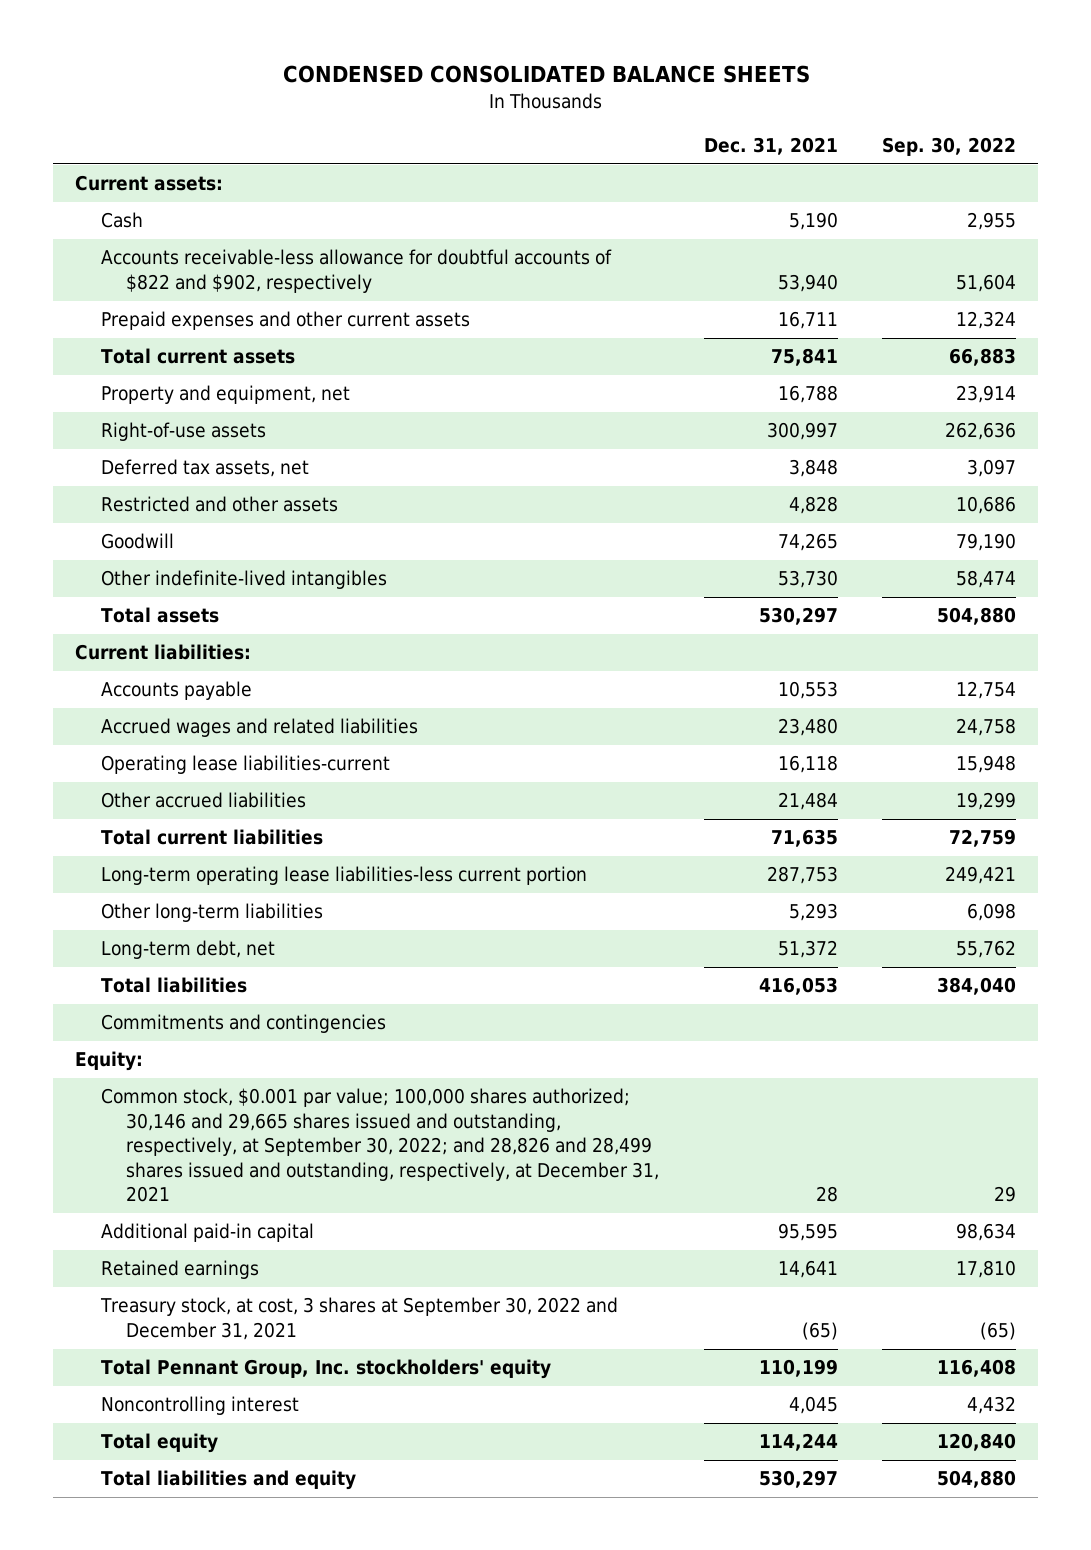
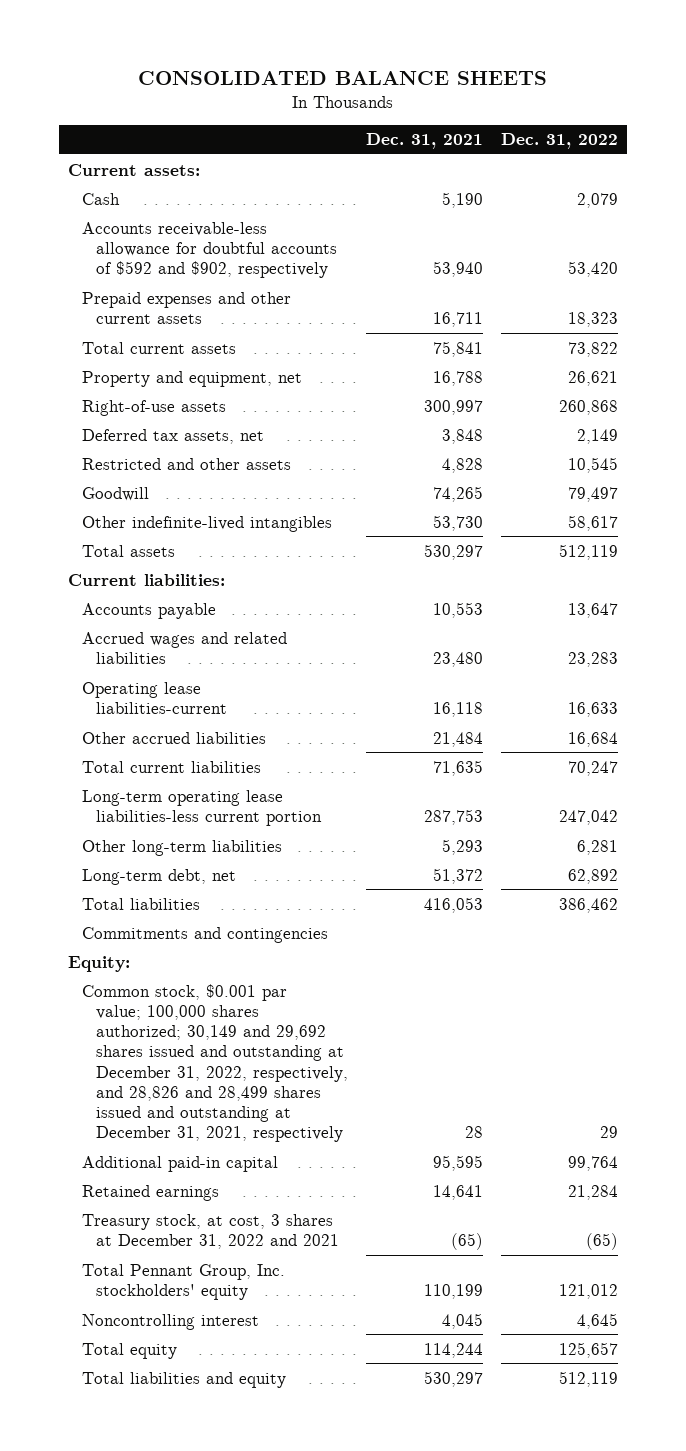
[282,65,810,84] CONDENSED CONSOLIDATED BALANCE SHEETS -> [137,70,547,85] CONSOLIDATED BALANCE SHEETS
[881,136,1016,156] Sep. 30, 2022 -> none
none -> [501,133,619,150] Dec. 31, 2022
[100,249,612,293] Accounts receivable-less allowance for doubtful accounts of $822 and $902, respectively -> [81,221,337,279] Accounts receivable-less allowance for doubtful accounts of $592 and $902, respectively
[100,1088,660,1203] Common stock, $0.001 par value; 100,000 shares authorized; 30,146 and 29,665 shares issued and outstanding, respectively, at September 30, 2022; and 28,826 and 28,499 shares issued and outstanding, respectively, at December 31, 2021 -> [81,983,348,1143] Common stock, $0.001 par value; 100,000 shares authorized; 30,149 and 29,692 shares issued and outstanding at December 31, 2022, respectively, and 28,826 and 28,499 shares issued and outstanding at December 31, 2021, respectively
[99,1297,618,1340] Treasury stock, at cost, 3 shares at September 30, 2022 and December 31, 2021 -> [81,1213,339,1249] Treasury stock, at cost, 3 shares at December 31, 2022 and 2021

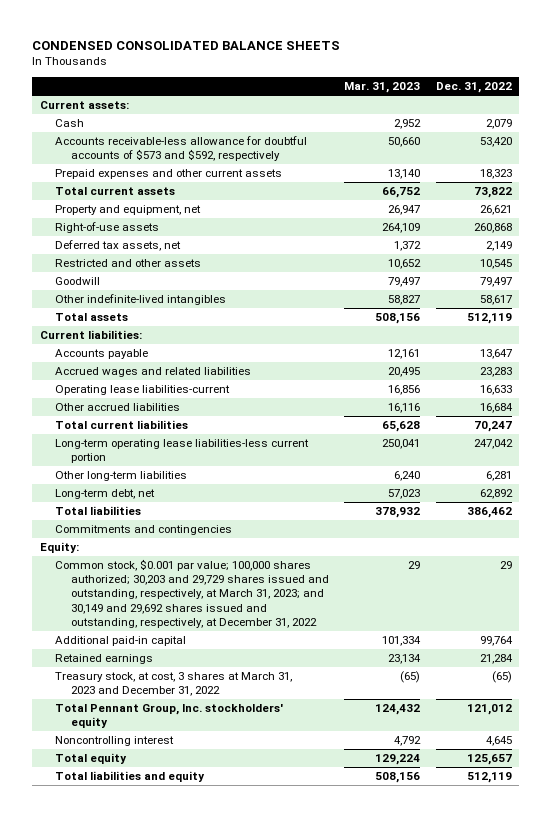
[137,70,547,85] CONSOLIDATED BALANCE SHEETS -> [32,40,341,50] CONDENSED CONSOLIDATED BALANCE SHEETS
[366,133,484,150] Dec. 31, 2021 -> none
none -> [344,82,421,94] Mar. 31, 2023
[81,221,337,279] Accounts receivable-less allowance for doubtful accounts of $592 and $902, respectively -> [55,136,308,162] Accounts receivable-less allowance for doubtful accounts of $573 and $592, respectively
[81,983,348,1143] Common stock, $0.001 par value; 100,000 shares authorized; 30,149 and 29,692 shares issued and outstanding at December 31, 2022, respectively, and 28,826 and 28,499 shares issued and outstanding at December 31, 2021, respectively -> [55,559,329,628] Common stock, $0.001 par value; 100,000 shares authorized; 30,203 and 29,729 shares issued and outstanding, respectively, at March 31, 2023; and 30,149 and 29,692 shares issued and outstanding, respectively, at December 31, 2022
[81,1213,339,1249] Treasury stock, at cost, 3 shares at December 31, 2022 and 2021 -> [55,672,293,697] Treasury stock, at cost, 3 shares at March 31, 2023 and December 31, 2022

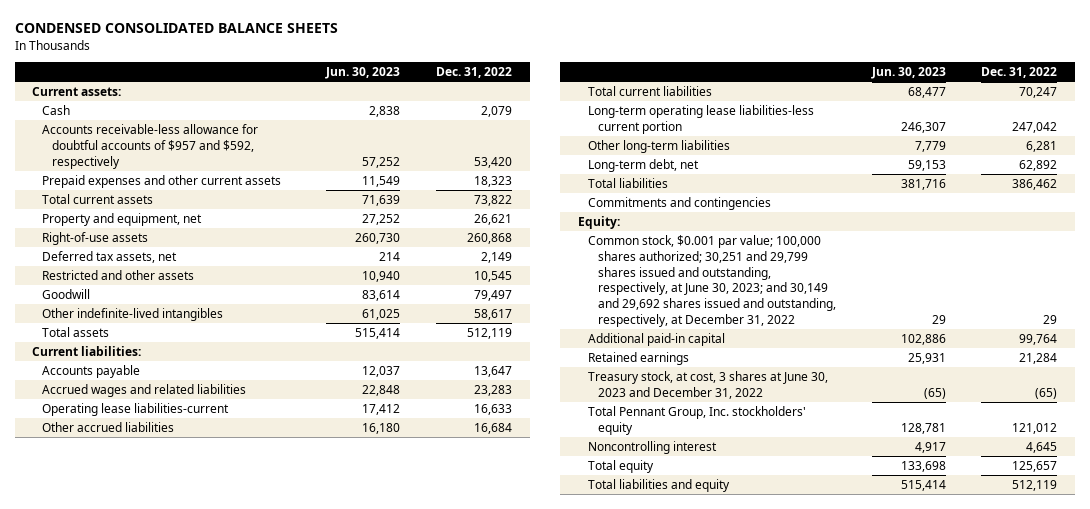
[344,82,421,94] Mar. 31, 2023 -> none
none -> [325,67,401,80] Jun. 30, 2023
[55,136,308,162] Accounts receivable-less allowance for doubtful accounts of $573 and $592, respectively -> [42,124,259,169] Accounts receivable-less allowance for doubtful accounts of $957 and $592, respectively
[55,559,329,628] Common stock, $0.001 par value; 100,000 shares authorized; 30,203 and 29,729 shares issued and outstanding, respectively, at March 31, 2023; and 30,149 and 29,692 shares issued and outstanding, respectively, at December 31, 2022 -> [587,235,836,327] Common stock, $0.001 par value; 100,000 shares authorized; 30,251 and 29,799 shares issued and outstanding, respectively, at June 30, 2023; and 30,149 and 29,692 shares issued and outstanding, respectively, at December 31, 2022
[55,672,293,697] Treasury stock, at cost, 3 shares at March 31, 2023 and December 31, 2022 -> [587,371,828,399] Treasury stock, at cost, 3 shares at June 30, 2023 and December 31, 2022

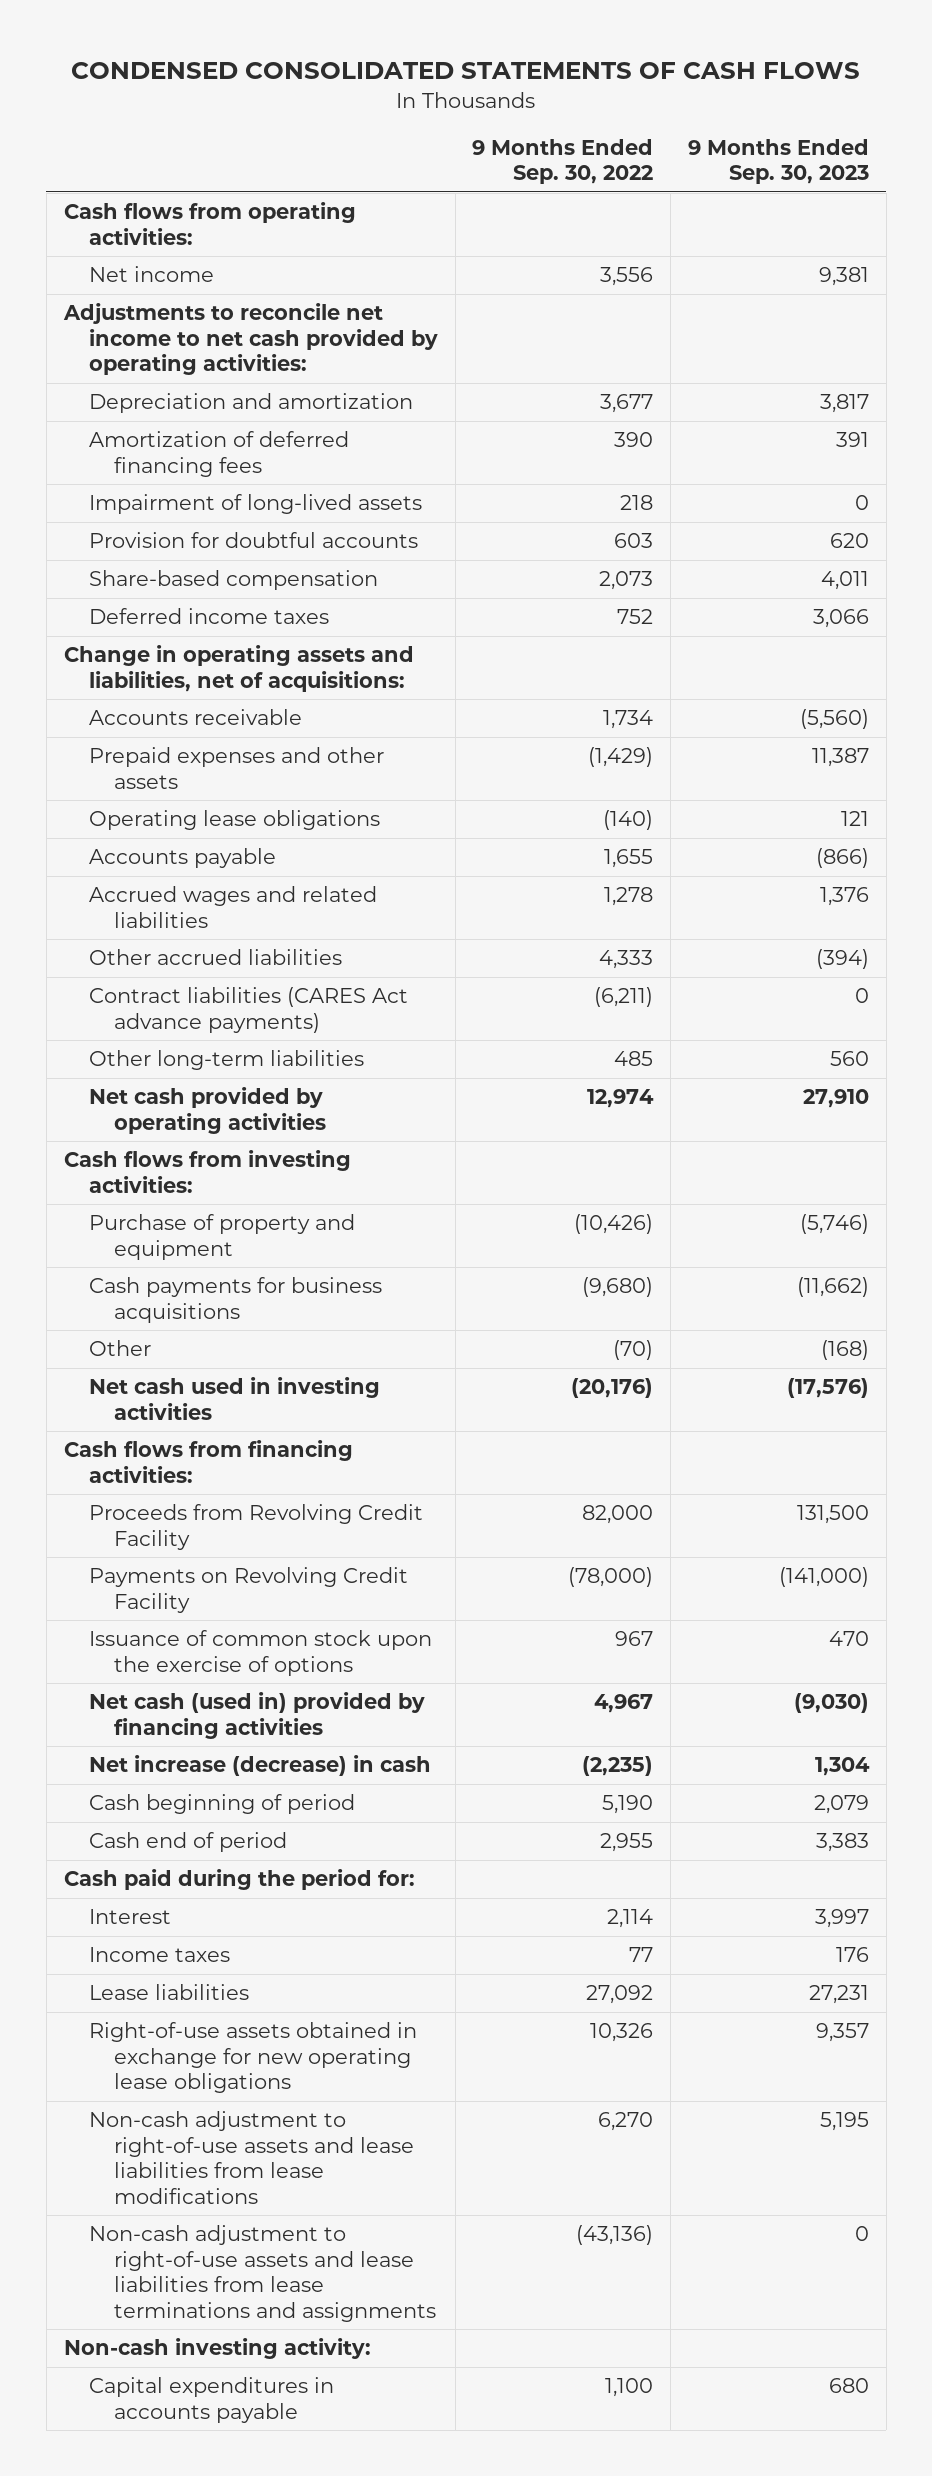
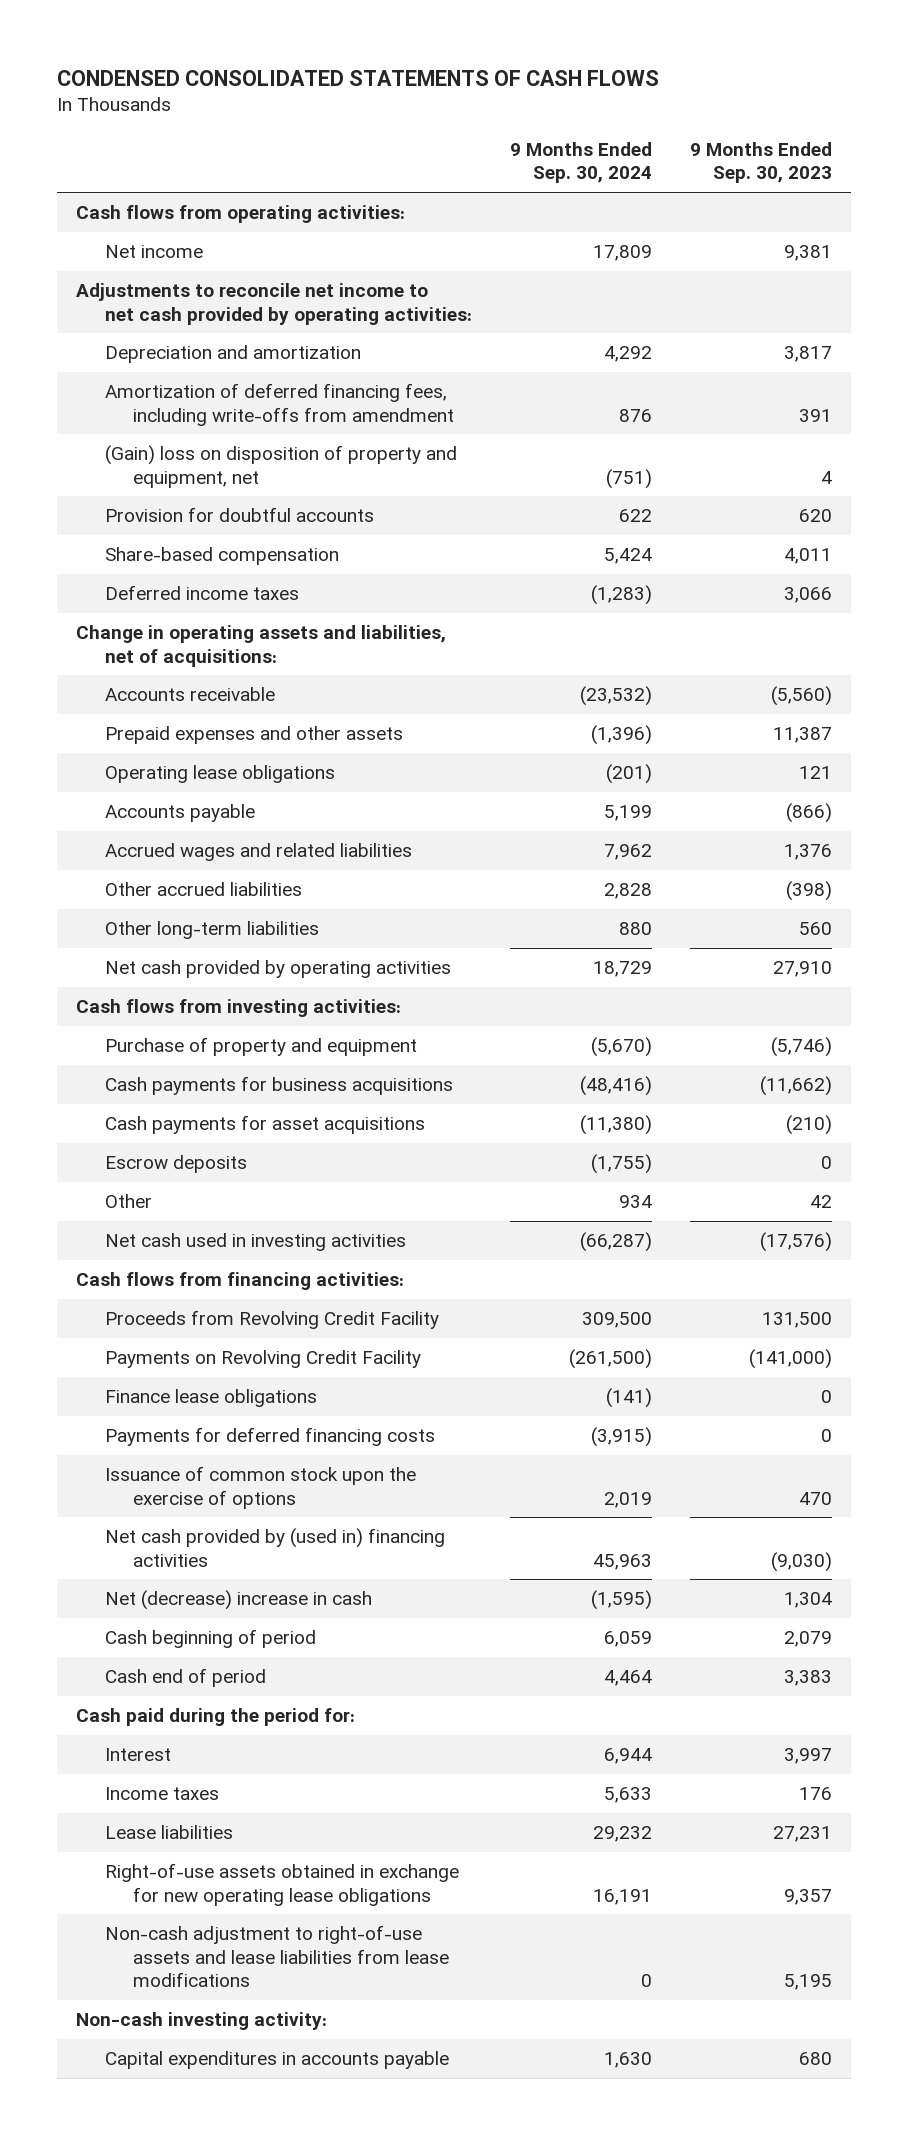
[472,138,654,185] 9 Months Ended Sep. 30, 2022 -> none
none -> [509,141,652,184] 9 Months Ended Sep. 30, 2024
[88,494,422,515] Impairment of long-lived assets -> none
[88,431,349,477] Amortization of deferred financing fees -> [104,382,455,426] Amortization of deferred financing fees, including write-offs from amendment
none -> [104,444,457,488] (Gain) loss on disposition of property and equipment, net
[88,987,408,1033] Contract liabilities (CARES Act advance payments) -> none
[815,949,869,970] (394) -> [785,880,832,901] (398)
none -> [104,1114,425,1134] Cash payments for asset acquisitions
none -> [104,1154,247,1173] Escrow deposits
[820,1340,869,1361] (168) -> [809,1194,832,1208] 42
none -> [104,1388,317,1407] Finance lease obligations
none -> [104,1426,435,1446] Payments for deferred financing costs
[88,1692,425,1739] Net cash (used in) provided by financing activities -> [104,1527,445,1567] Net cash provided by (used in) financing activities
[88,1755,431,1777] Net increase (decrease) in cash -> [104,1589,372,1610] Net (decrease) increase in cash
[88,2225,437,2322] Non-cash adjustment to right-of-use assets and lease liabilities from lease terminations and assignments -> none

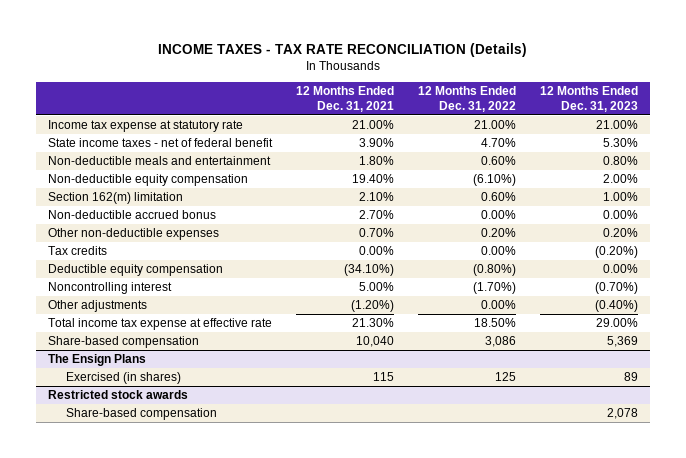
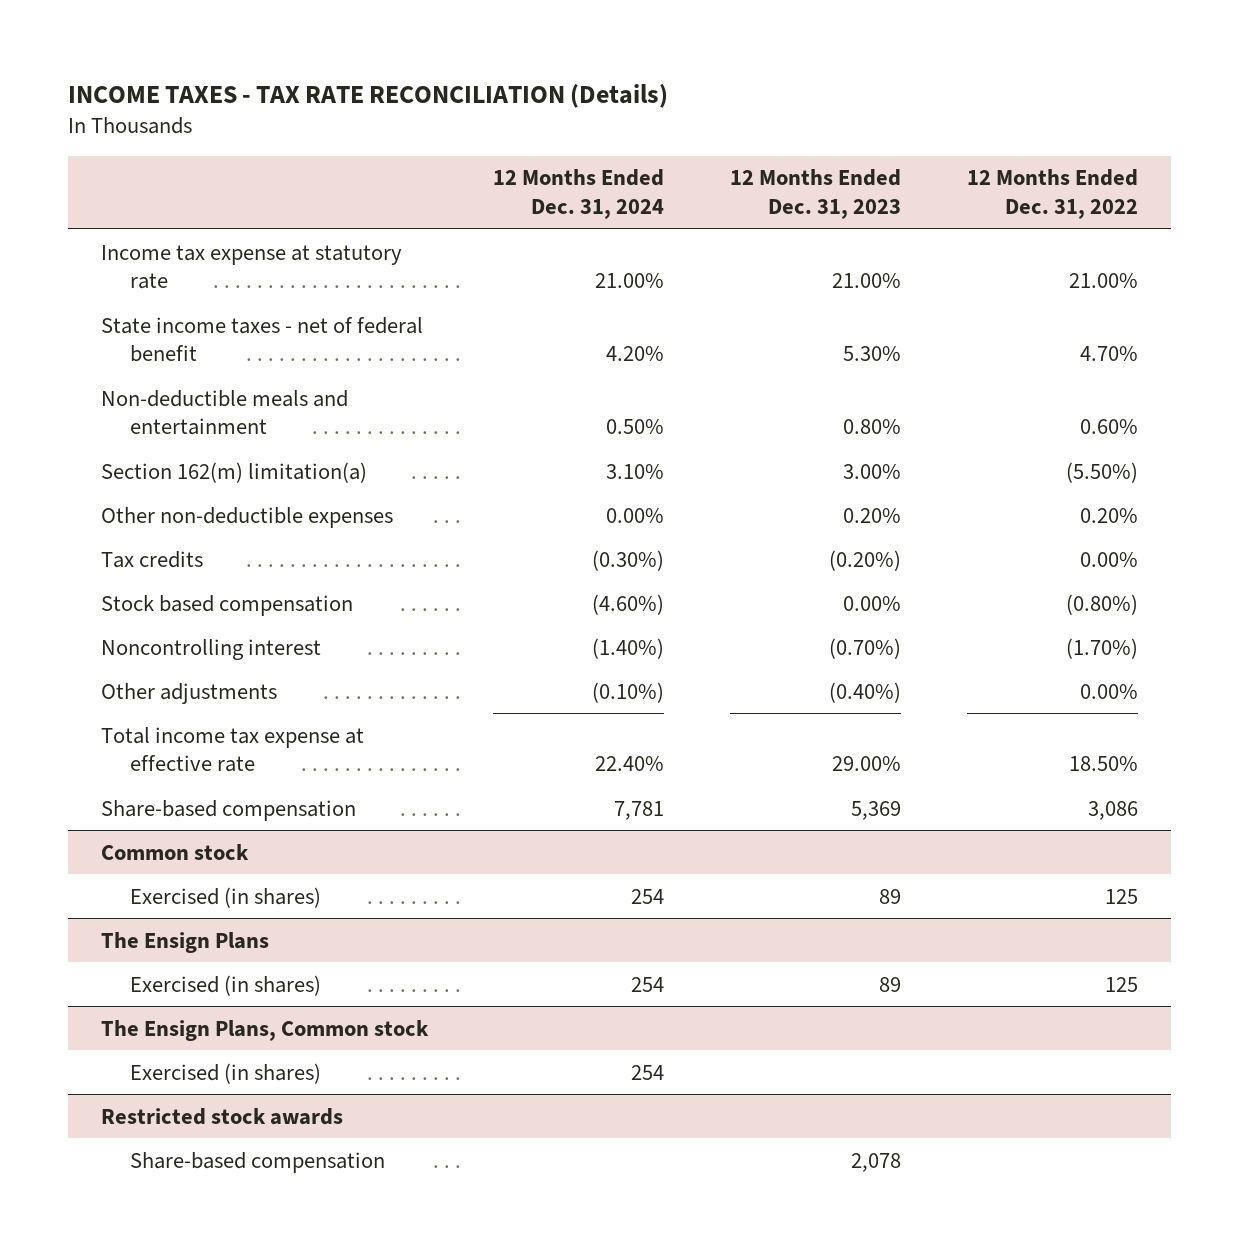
[295,86,394,112] 12 Months Ended Dec. 31, 2021 -> none
none -> [493,169,665,220] 12 Months Ended Dec. 31, 2024
[47,174,248,187] Non-deductible equity compensation -> none
[47,210,216,220] Non-deductible accrued bonus -> none
[47,192,183,205] Section 162(m) limitation -> [100,461,367,483] Section 162(m) limitation(a)
[481,192,517,202] 0.60% -> [1065,461,1138,483] (5.50%)
[603,192,639,202] 1.00% -> [843,463,902,479] 3.00%
[47,264,223,277] Deductible equity compensation -> none
none -> [100,594,353,616] Stock based compensation
none -> [100,843,249,860] Common stock
none -> [129,886,321,908] Exercised (in shares)
none -> [100,1019,429,1041] The Ensign Plans, Common stock
none -> [129,1062,321,1084] Exercised (in shares)

